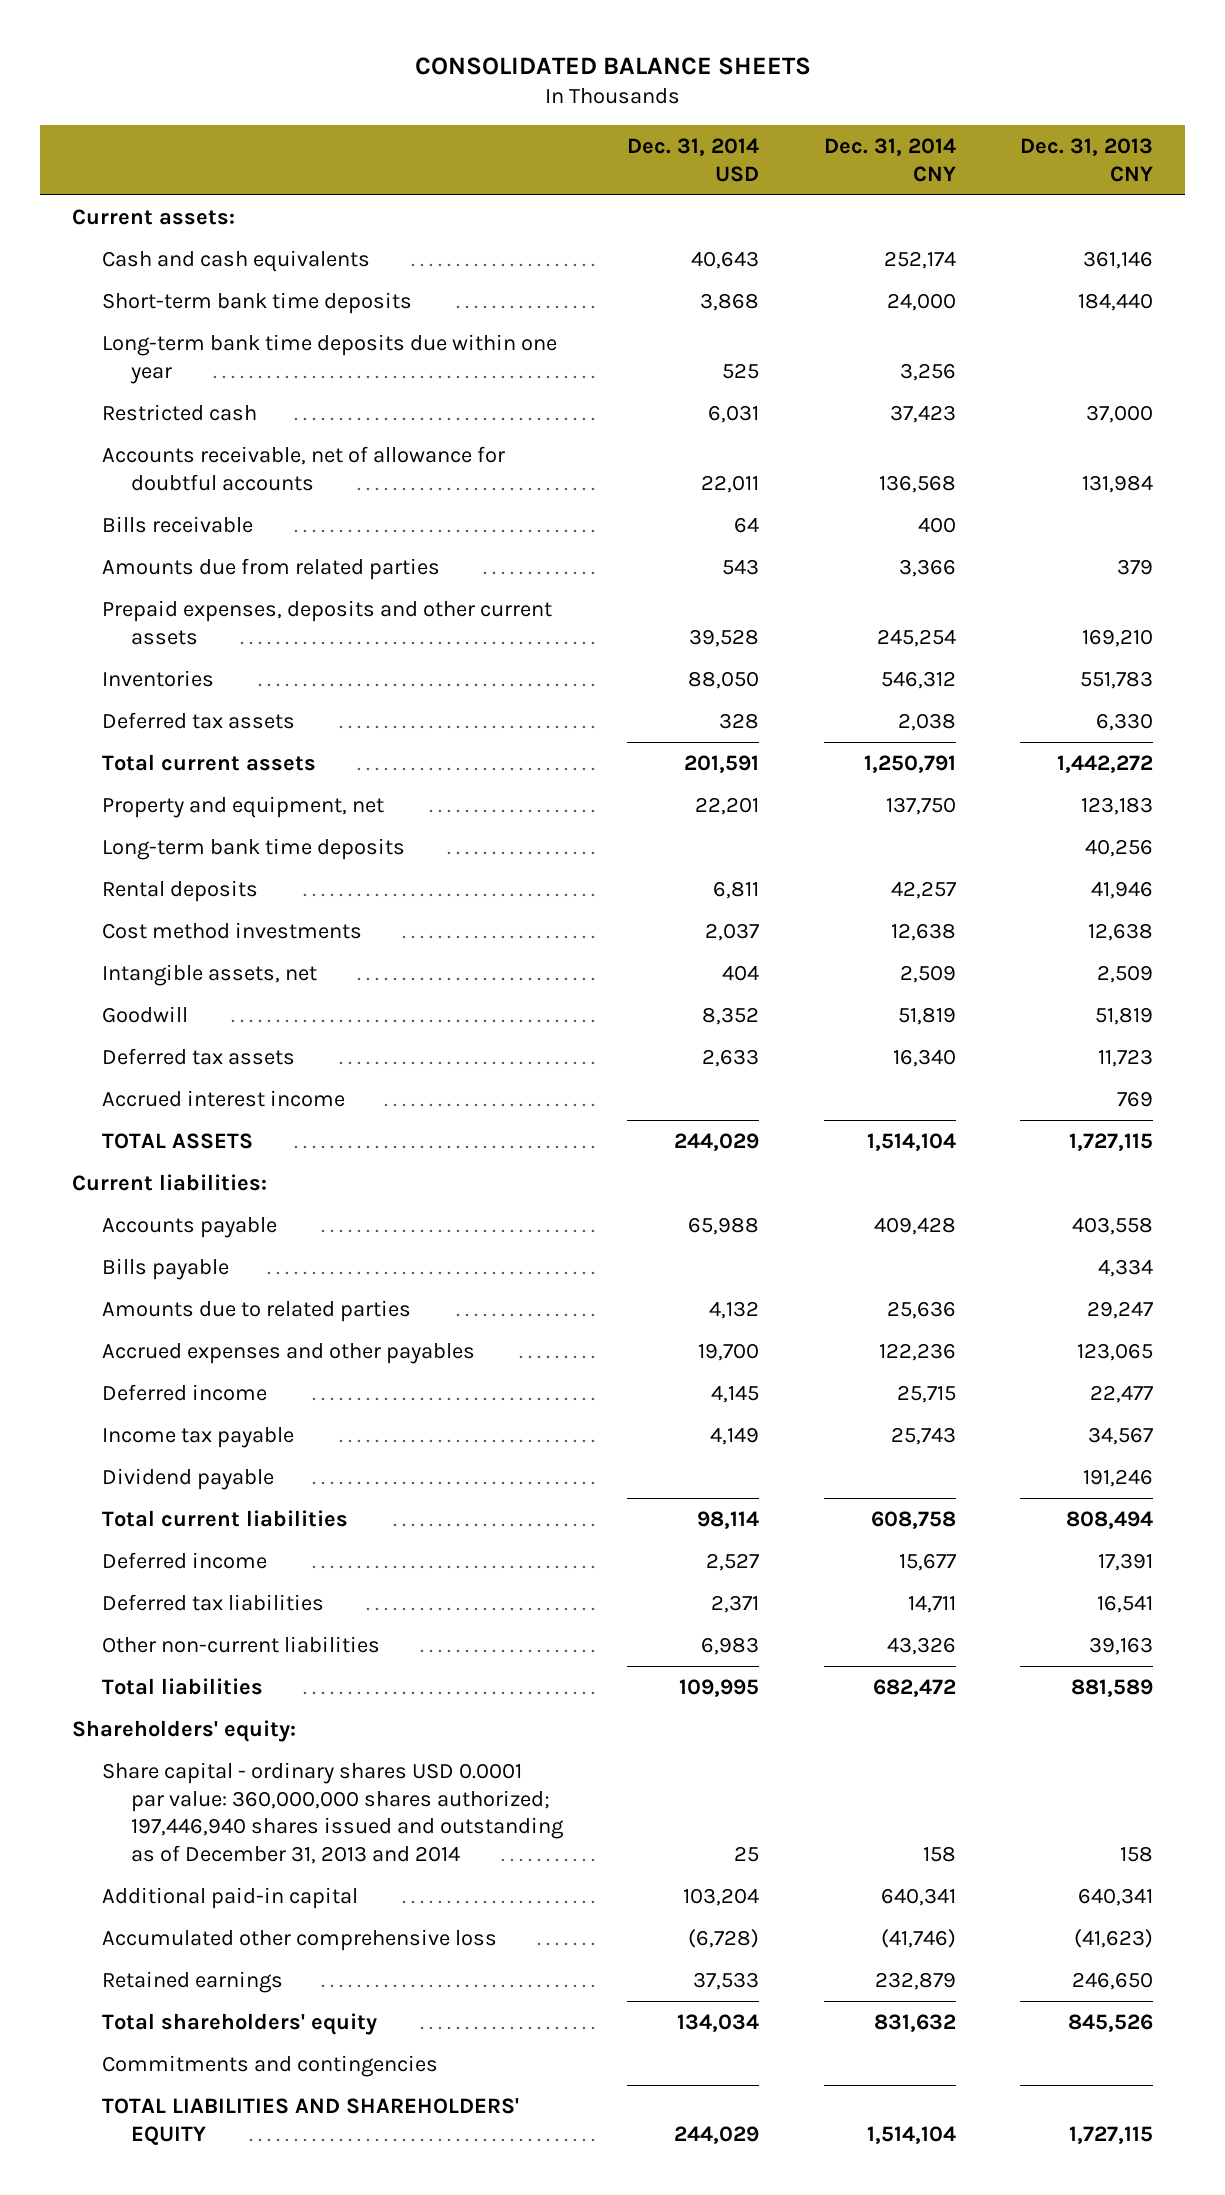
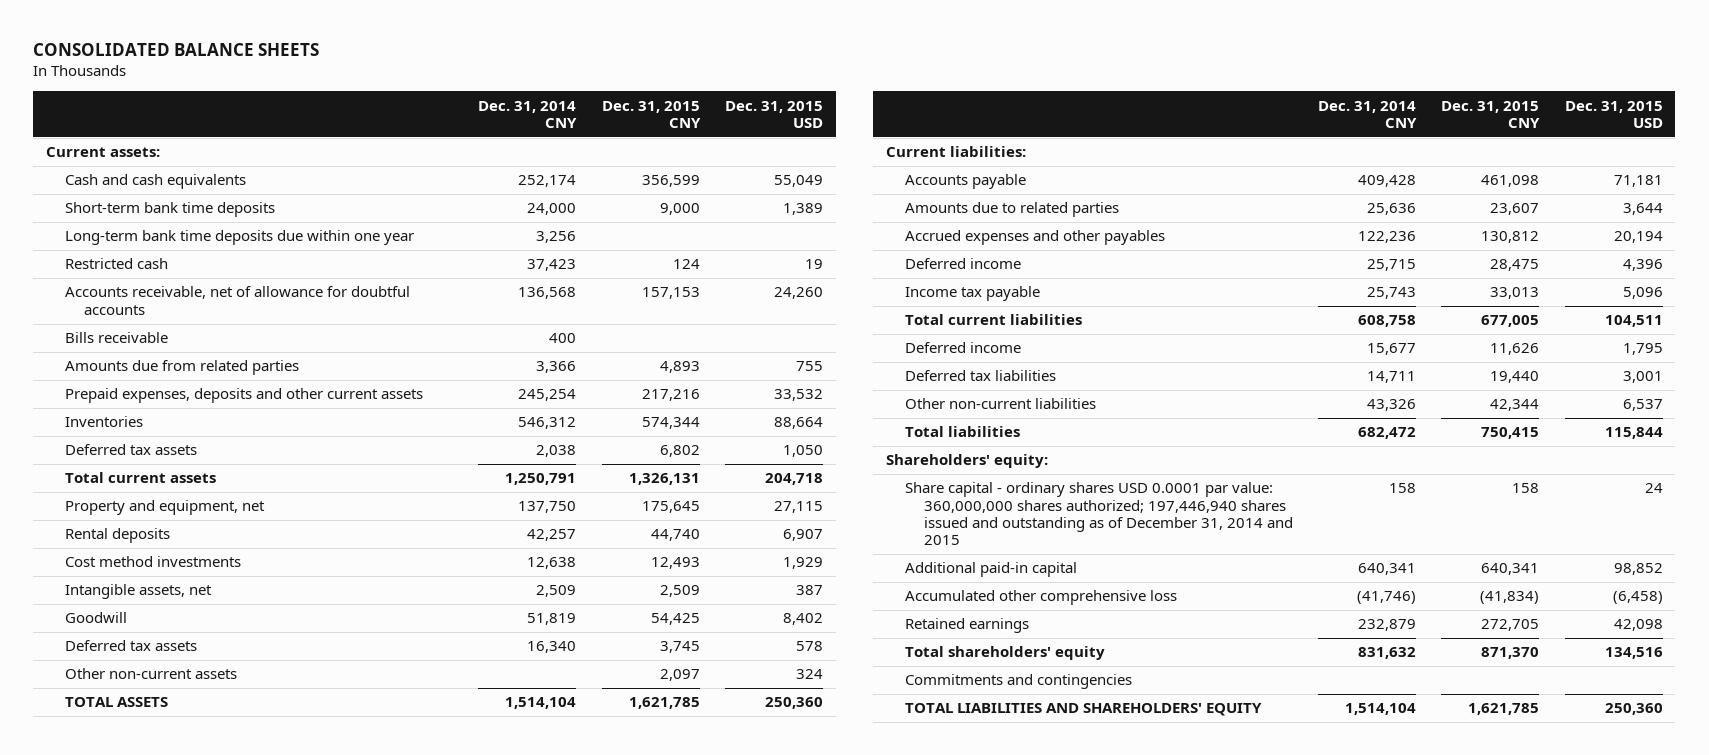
[627,138,760,182] Dec. 31, 2014 USD -> none
[1019,138,1153,182] Dec. 31, 2013 CNY -> none
none -> [601,100,701,129] Dec. 31, 2015 CNY
none -> [724,100,823,129] Dec. 31, 2015 USD
[101,837,405,860] Long-term bank time deposits -> none
[101,1089,345,1107] Accrued interest income -> none
none -> [64,668,237,680] Other non-current assets
[101,1257,229,1280] Bills payable -> none
[101,1467,274,1490] Dividend payable -> none
[101,1761,565,1865] Share capital - ordinary shares USD 0.0001 par value: 360,000,000 shares authorized; 197,446,940 shares issued and outstanding as of December 31, 2013 and 2014 -> [904,482,1293,546] Share capital - ordinary shares USD 0.0001 par value: 360,000,000 shares authorized; 197,446,940 shares issued and outstanding as of December 31, 2014 and 2015

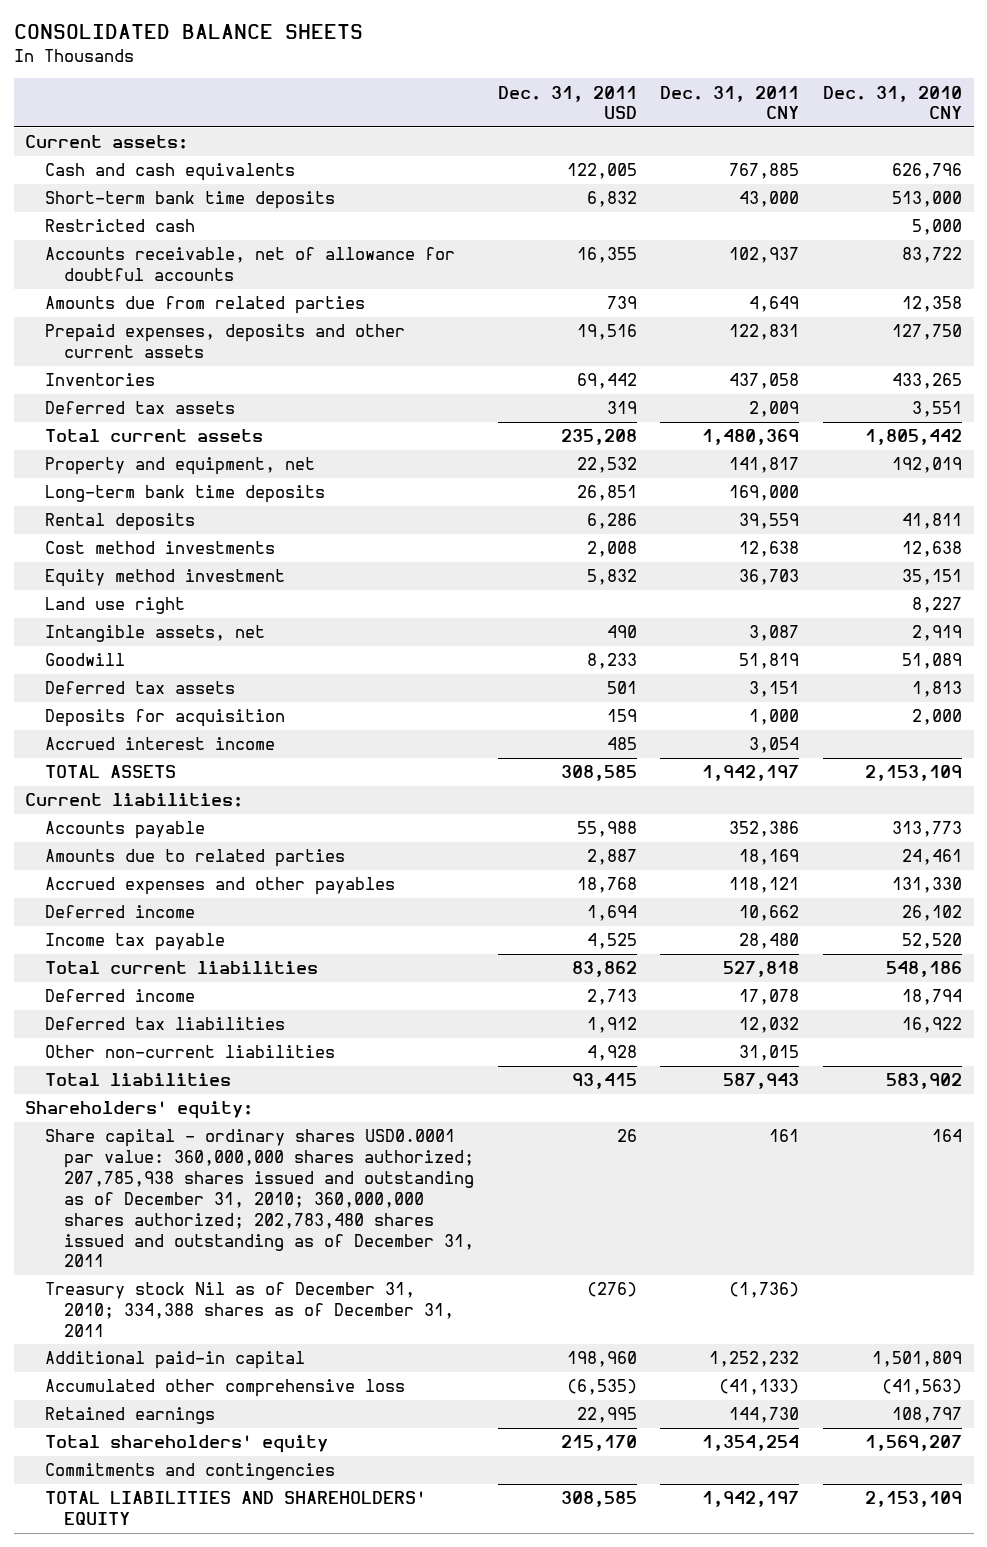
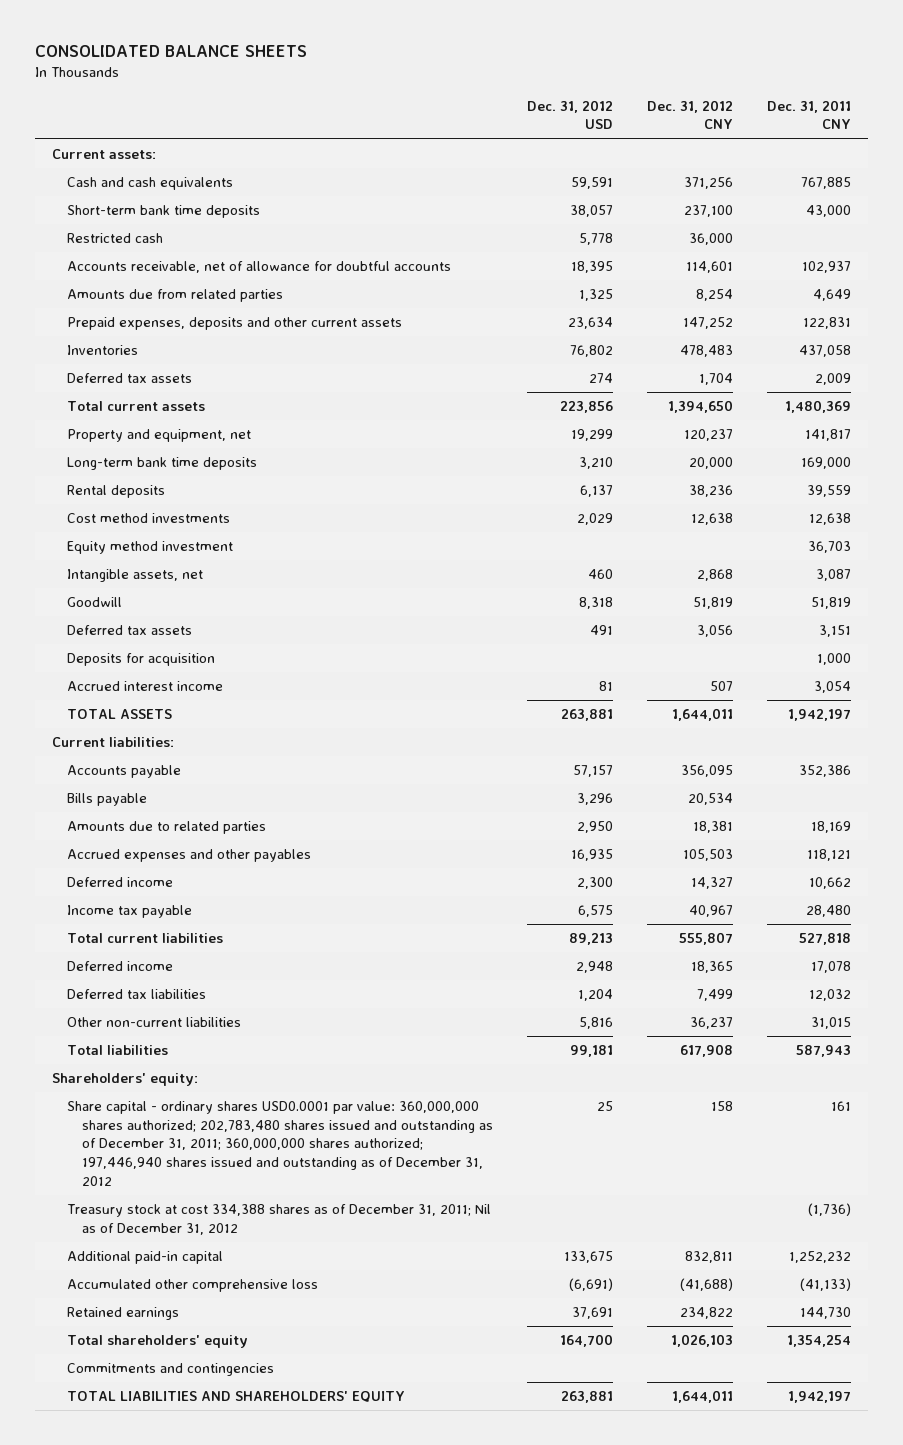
[497,85,637,120] Dec. 31, 2011 USD -> none
[822,85,962,120] Dec. 31, 2010 CNY -> none
none -> [527,99,614,130] Dec. 31, 2012 USD
none -> [647,99,734,130] Dec. 31, 2012 CNY
[44,597,185,615] Land use right -> none
none -> [66,793,147,807] Bills payable
[44,1129,474,1268] Share capital - ordinary shares USD0.0001 par value: 360,000,000 shares authorized; 207,785,938 shares issued and outstanding as of December 31, 2010; 360,000,000 shares authorized; 202,783,480 shares issued and outstanding as of December 31, 2011 -> [66,1101,494,1186] Share capital - ordinary shares USD0.0001 par value: 360,000,000 shares authorized; 202,783,480 shares issued and outstanding as of December 31, 2011; 360,000,000 shares authorized; 197,446,940 shares issued and outstanding as of December 31, 2012
[44,1282,454,1337] Treasury stock Nil as of December 31, 2010; 334,388 shares as of December 31, 2011 -> [66,1204,491,1235] Treasury stock at cost 334,388 shares as of December 31, 2011; Nil as of December 31, 2012

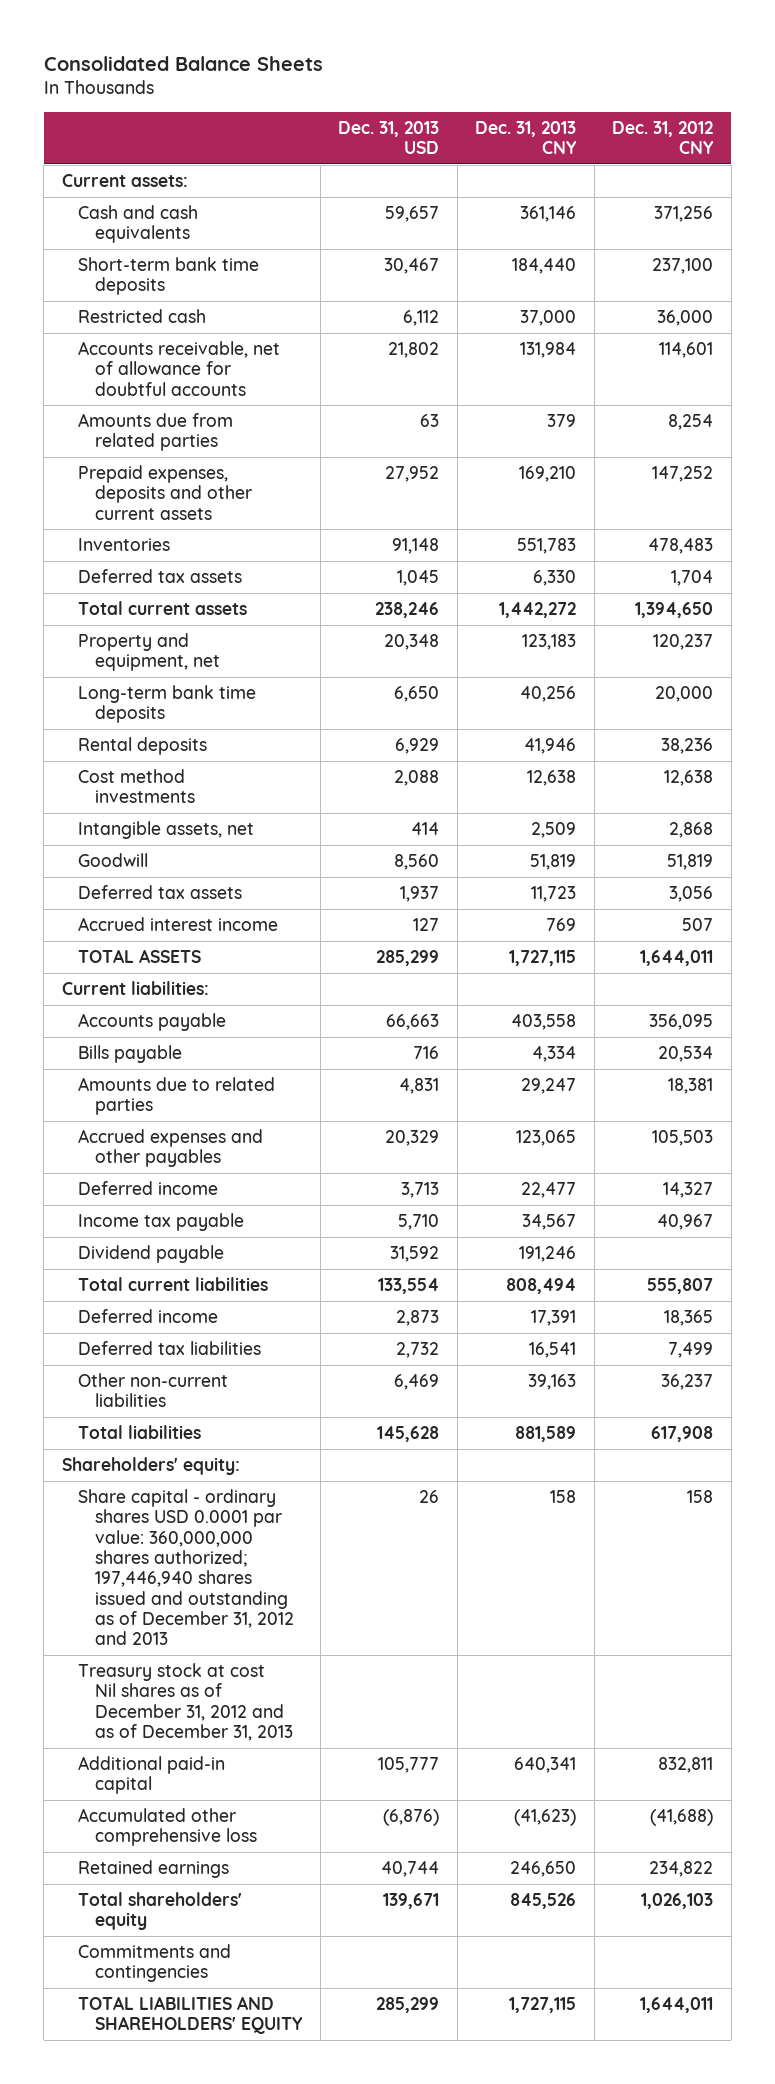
[34,45,307,58] CONSOLIDATED BALANCE SHEETS -> [43,55,323,71] Consolidated Balance Sheets
[527,99,614,130] Dec. 31, 2012 USD -> none
[767,99,852,130] Dec. 31, 2011 CNY -> none
none -> [338,120,440,155] Dec. 31, 2013 USD
none -> [475,120,578,155] Dec. 31, 2013 CNY
[66,541,233,555] Equity method investment -> none
[66,653,215,667] Deposits for acquisition -> none
none -> [78,1245,225,1264] Dividend payable
[66,1101,494,1186] Share capital - ordinary shares USD0.0001 par value: 360,000,000 shares authorized; 202,783,480 shares issued and outstanding as of December 31, 2011; 360,000,000 shares authorized; 197,446,940 shares issued and outstanding as of December 31, 2012 -> [78,1489,295,1646] Share capital - ordinary shares USD 0.0001 par value: 360,000,000 shares authorized; 197,446,940 shares issued and outstanding as of December 31, 2012 and 2013
[66,1204,491,1235] Treasury stock at cost 334,388 shares as of December 31, 2011; Nil as of December 31, 2012 -> [78,1663,294,1742] Treasury stock at cost Nil shares as of December 31, 2012 and as of December 31, 2013

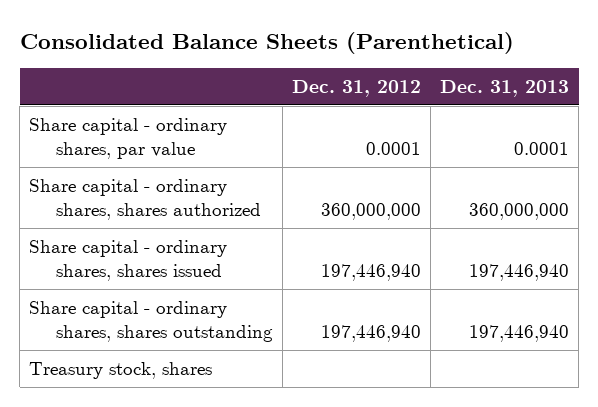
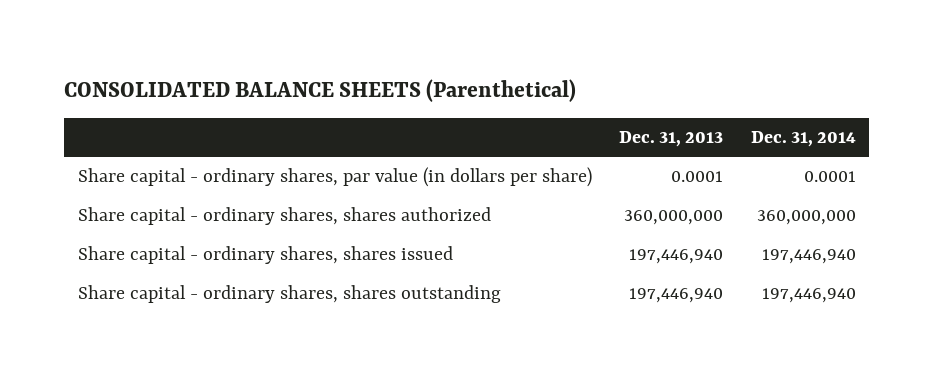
[19,32,514,55] Consolidated Balance Sheets (Parenthetical) -> [63,78,576,102] CONSOLIDATED BALANCE SHEETS (Parenthetical)
[291,80,421,98] Dec. 31, 2012 -> none
none -> [750,131,856,148] Dec. 31, 2014
[29,117,228,159] Share capital - ordinary shares, par value -> [77,167,592,188] Share capital - ordinary shares, par value (in dollars per share)
[29,361,213,379] Treasury stock, shares -> none

